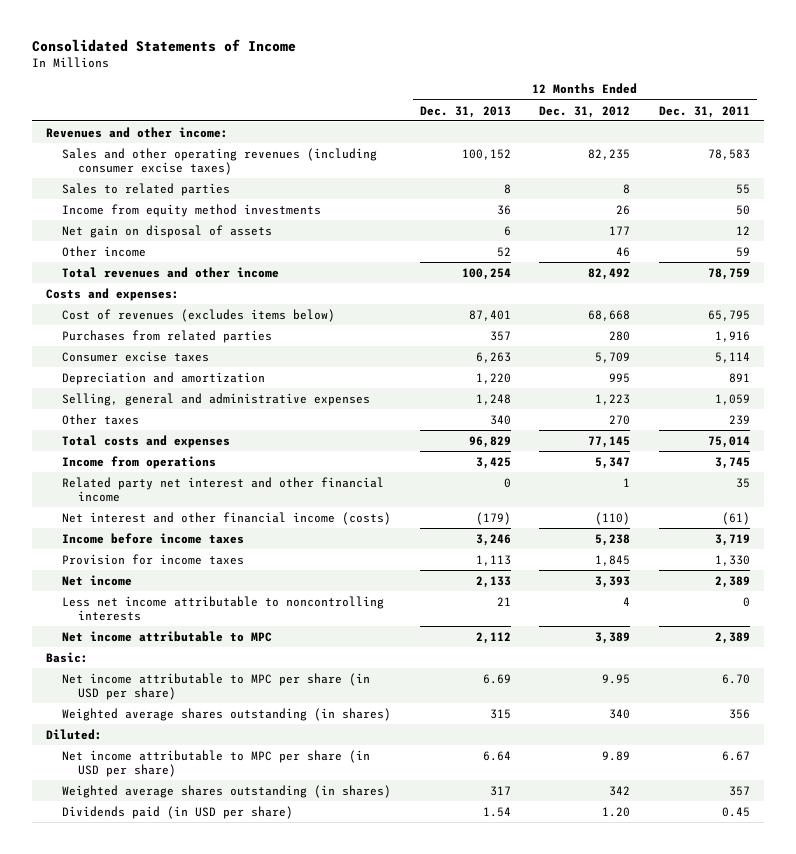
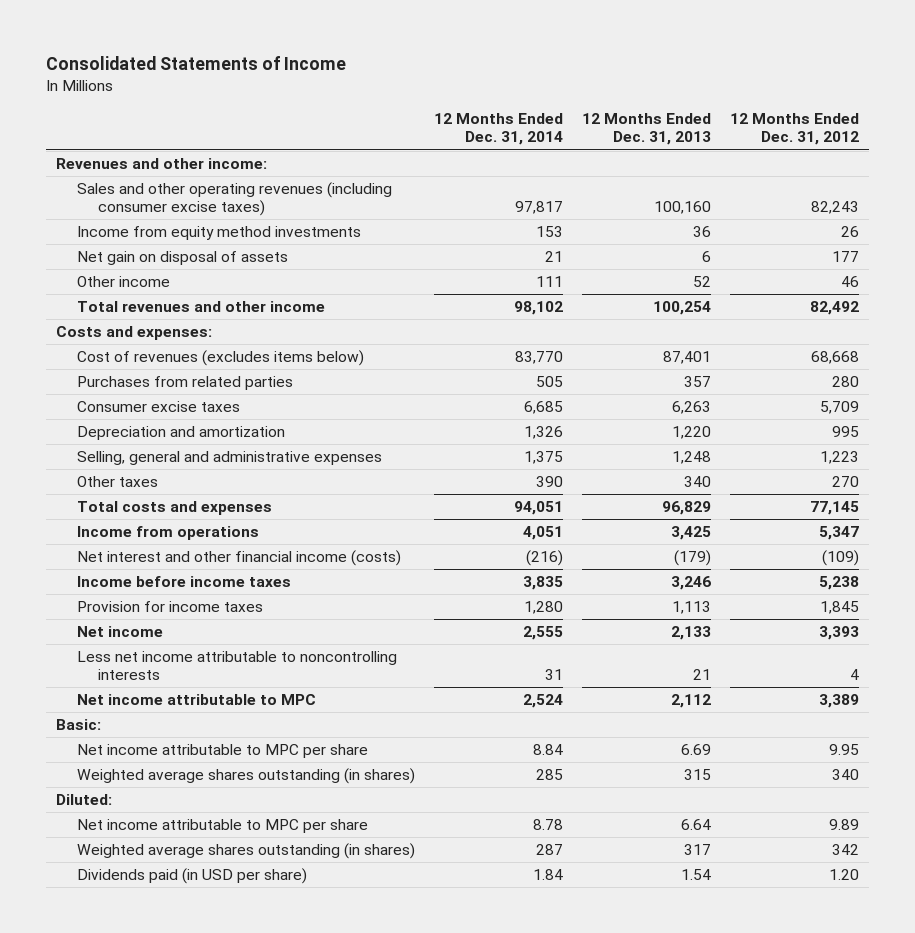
[658,105,750,118] Dec. 31, 2011 -> none
none -> [434,113,564,146] 12 Months Ended Dec. 31, 2014
[62,182,231,196] Sales to related parties -> none
[461,148,511,160] 100,152 -> [654,201,712,215] 100,160
[588,148,631,160] 82,235 -> [811,201,860,215] 82,243
[62,476,385,502] Related party net interest and other financial income -> none
[595,511,631,525] (110) -> [822,550,860,567] (109)
[62,672,371,700] Net income attributable to MPC per share (in USD per share) -> [76,744,368,759] Net income attributable to MPC per share
[62,749,371,777] Net income attributable to MPC per share (in USD per share) -> [76,819,368,834] Net income attributable to MPC per share

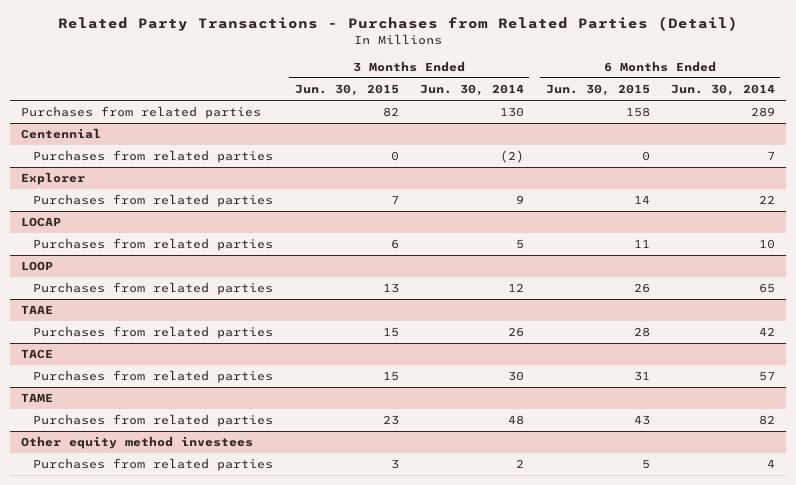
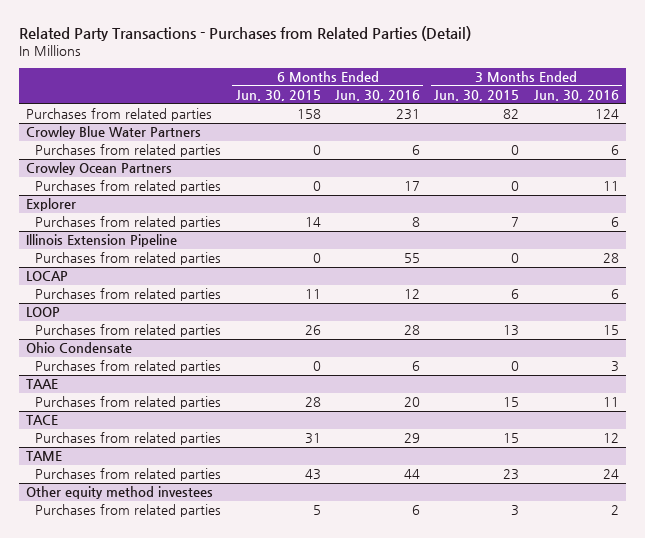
[420,84,525,97] Jun. 30, 2014 -> none
[670,84,775,97] Jun. 30, 2014 -> none
none -> [334,89,420,101] Jun. 30, 2016
none -> [533,89,619,101] Jun. 30, 2016
[21,128,102,140] Centennial -> none
none -> [26,126,202,140] Crowley Blue Water Partners
none -> [26,162,173,176] Crowley Ocean Partners
none -> [35,180,222,194] Purchases from related parties
none -> [26,234,178,248] Illinois Extension Pipeline
none -> [35,252,222,266] Purchases from related parties
none -> [26,342,133,354] Ohio Condensate
none -> [35,360,222,374] Purchases from related parties

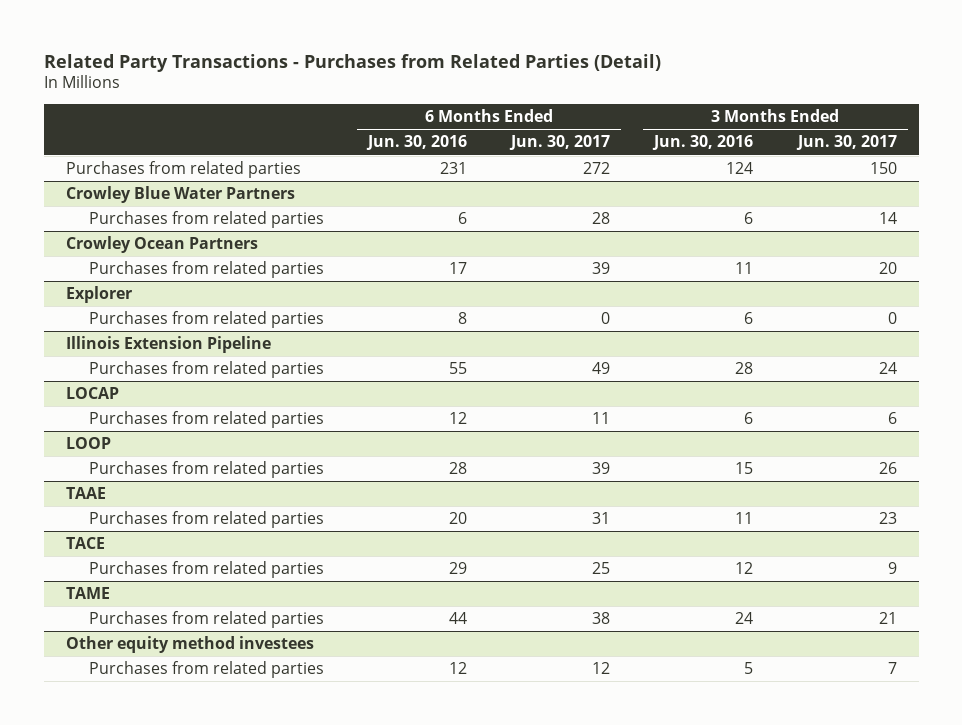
[235,89,321,101] Jun. 30, 2015 -> none
[434,89,520,101] Jun. 30, 2015 -> none
none -> [509,135,611,151] Jun. 30, 2017
none -> [795,135,897,151] Jun. 30, 2017
[26,342,133,354] Ohio Condensate -> none
[35,360,222,374] Purchases from related parties -> none
[411,505,420,516] 6 -> [449,662,468,675] 12
[610,505,619,516] 2 -> [744,662,754,675] 5

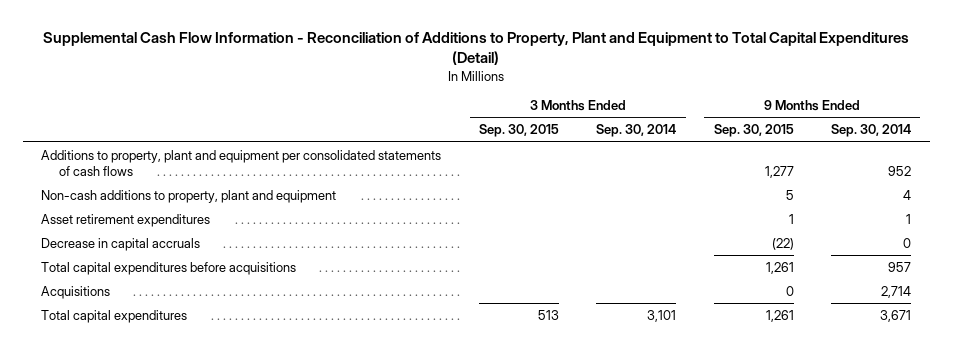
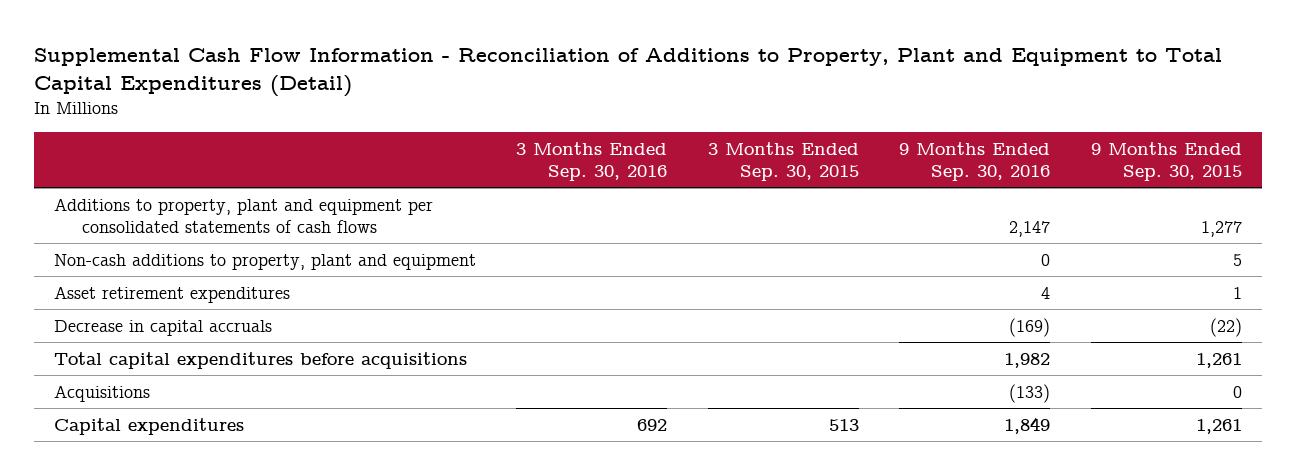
[596,124,677,138] Sep. 30, 2014 -> none
[831,124,912,138] Sep. 30, 2014 -> none
none -> [516,141,668,182] 3 Months Ended Sep. 30, 2016
none -> [899,141,1051,182] 9 Months Ended Sep. 30, 2016
[41,309,188,323] Total capital expenditures -> [54,417,245,435] Capital expenditures

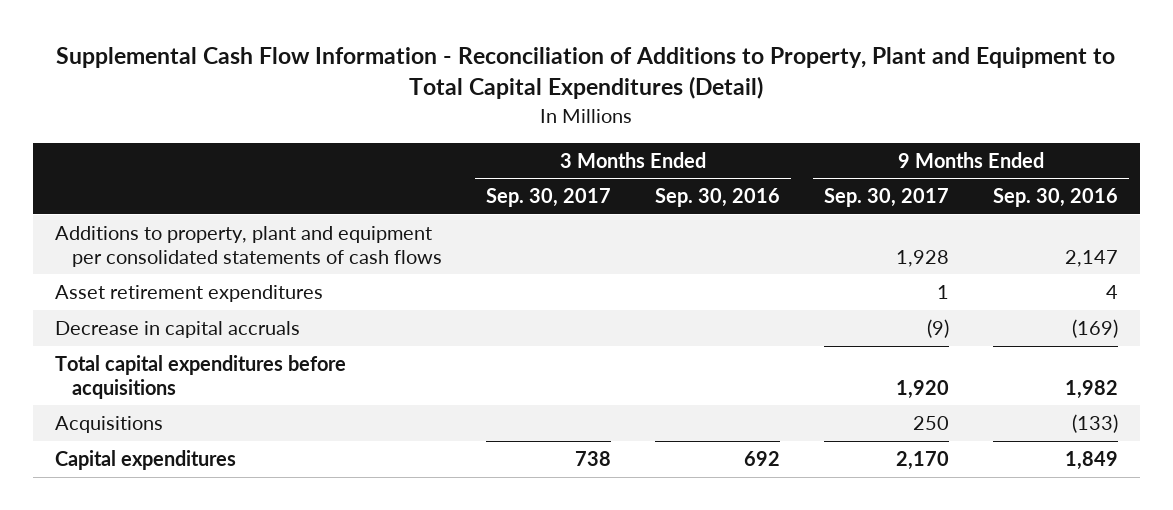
[707,141,859,182] 3 Months Ended Sep. 30, 2015 -> none
[1090,141,1242,182] 9 Months Ended Sep. 30, 2015 -> none
none -> [485,188,611,208] Sep. 30, 2017
none -> [823,188,949,208] Sep. 30, 2017
[54,253,477,270] Non-cash additions to property, plant and equipment -> none

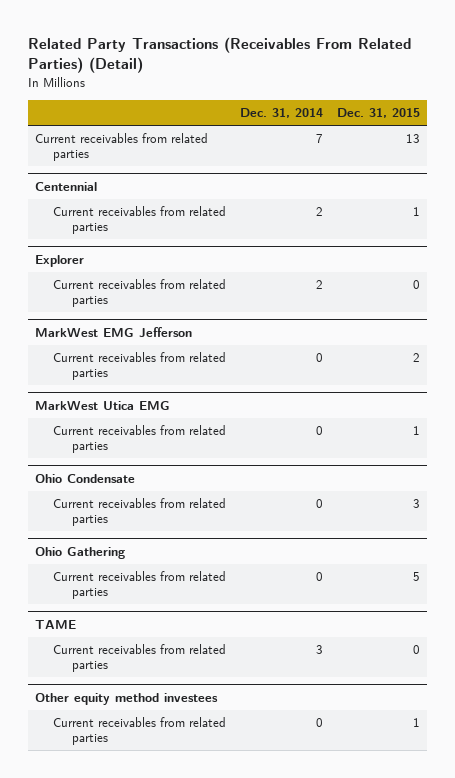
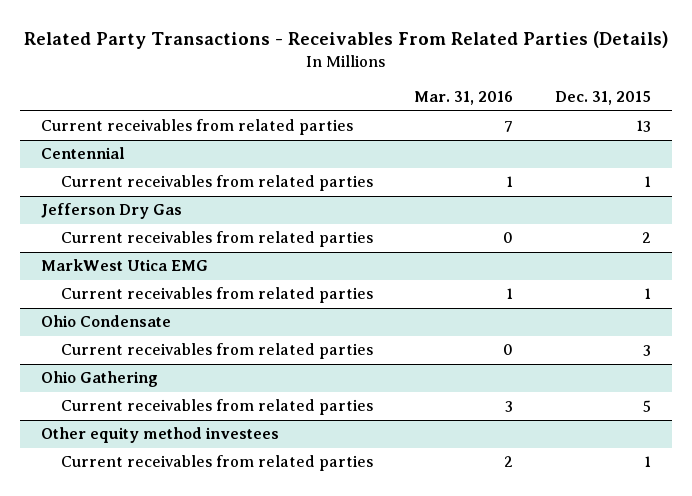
[28,36,412,74] Related Party Transactions (Receivables From Related Parties) (Detail) -> [24,31,670,50] Related Party Transactions - Receivables From Related Parties (Details)
[240,108,324,119] Dec. 31, 2014 -> none
none -> [414,91,514,106] Mar. 31, 2016
[35,254,85,267] Explorer -> none
[53,279,227,308] Current receivables from related parties -> none
[35,326,193,337] MarkWest EMG Jefferson -> [40,203,182,220] Jefferson Dry Gas
[35,619,77,629] TAME -> none
[53,644,227,673] Current receivables from related parties -> none

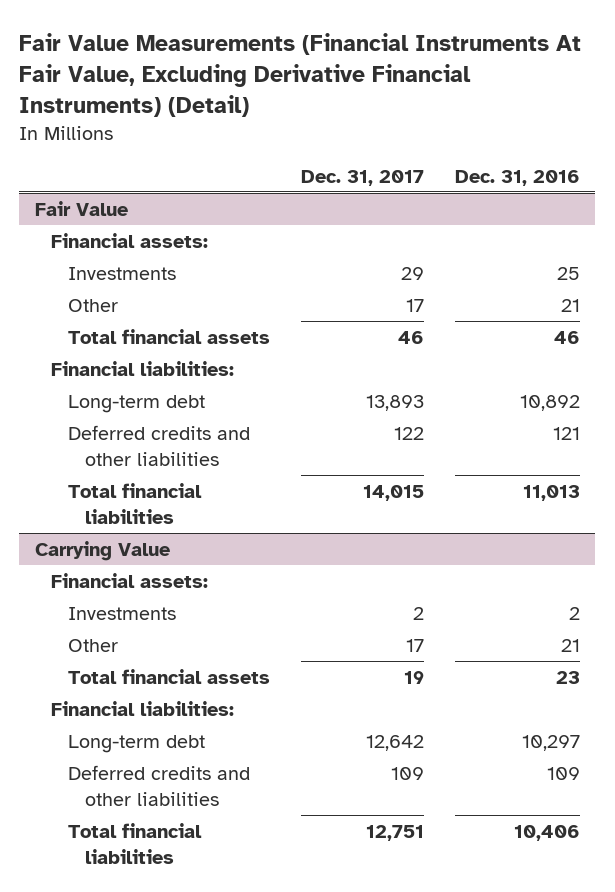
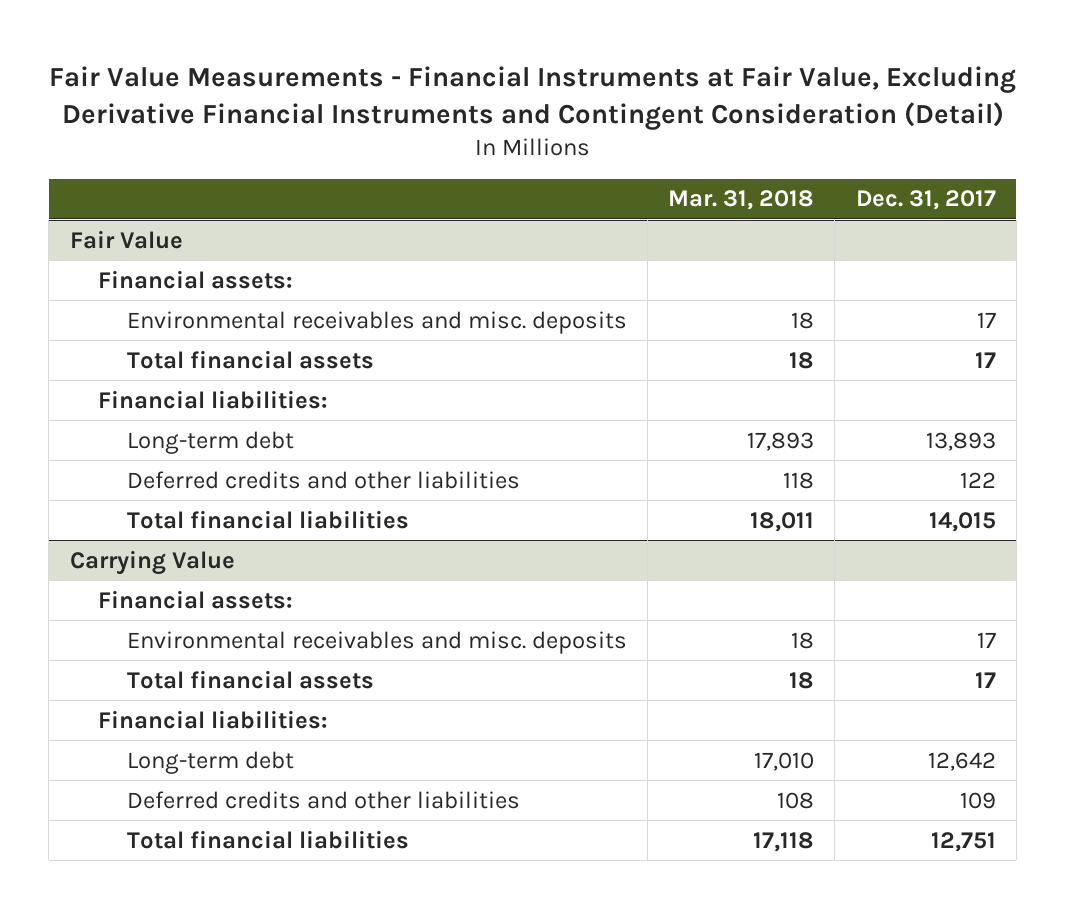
[19,32,582,117] Fair Value Measurements (Financial Instruments At Fair Value, Excluding Derivative Financial Instruments) (Detail) -> [48,65,1016,130] Fair Value Measurements - Financial Instruments at Fair Value, Excluding Derivative Financial Instruments and Contingent Consideration (Detail)
[455,169,581,186] Dec. 31, 2016 -> none
none -> [668,190,815,211] Mar. 31, 2018
[68,266,177,280] Investments -> none
[68,298,119,312] Other -> [126,310,627,334] Environmental receivables and misc. deposits
[398,330,425,344] 46 -> [974,351,996,368] 17
[68,606,177,620] Investments -> none
[68,638,119,652] Other -> [126,630,627,654] Environmental receivables and misc. deposits
[404,670,425,684] 19 -> [974,671,996,688] 17

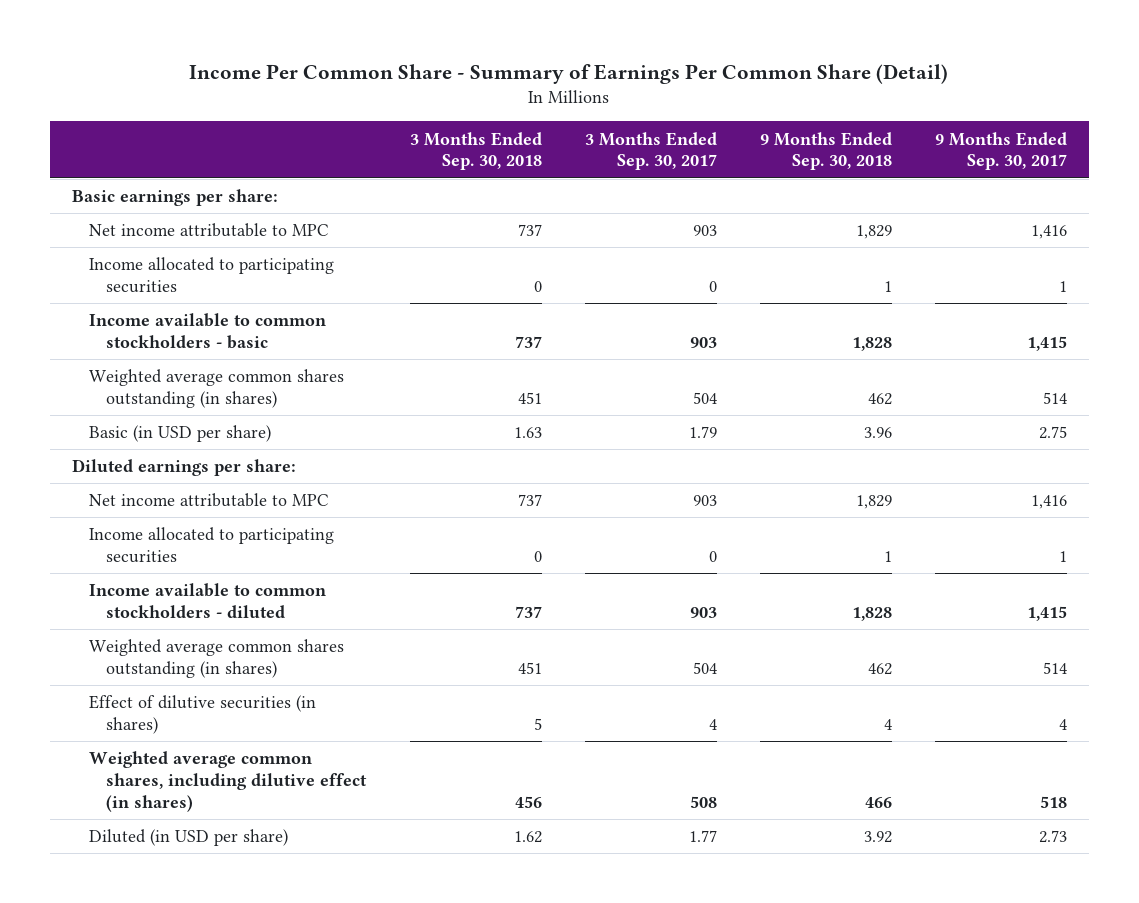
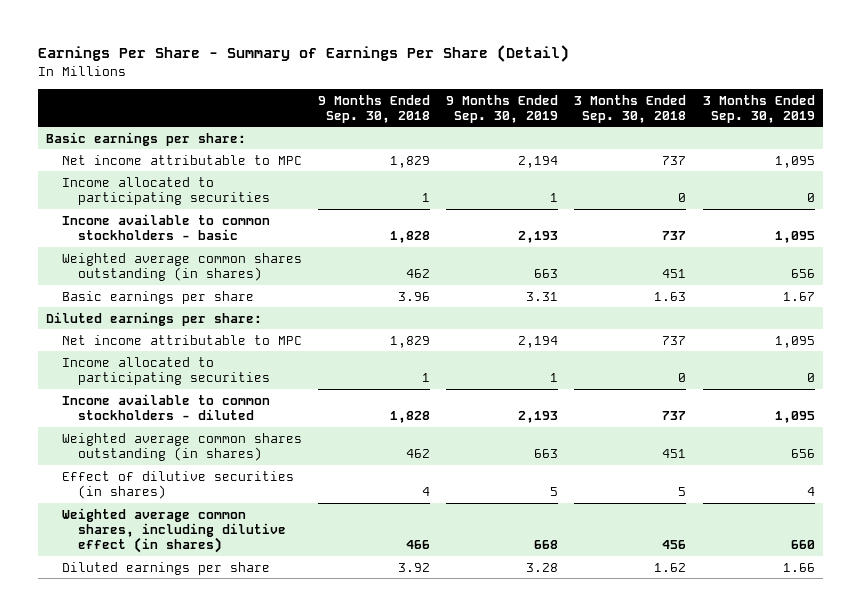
[189,63,949,84] Income Per Common Share - Summary of Earnings Per Common Share (Detail) -> [37,44,569,62] Earnings Per Share - Summary of Earnings Per Share (Detail)
[584,131,717,171] 3 Months Ended Sep. 30, 2017 -> none
[934,131,1067,171] 9 Months Ended Sep. 30, 2017 -> none
none -> [446,94,559,123] 9 Months Ended Sep. 30, 2019
none -> [702,94,815,123] 3 Months Ended Sep. 30, 2019
[89,425,272,443] Basic (in USD per share) -> [61,290,254,304] Basic earnings per share
[89,829,289,847] Diluted (in USD per share) -> [61,561,270,575] Diluted earnings per share

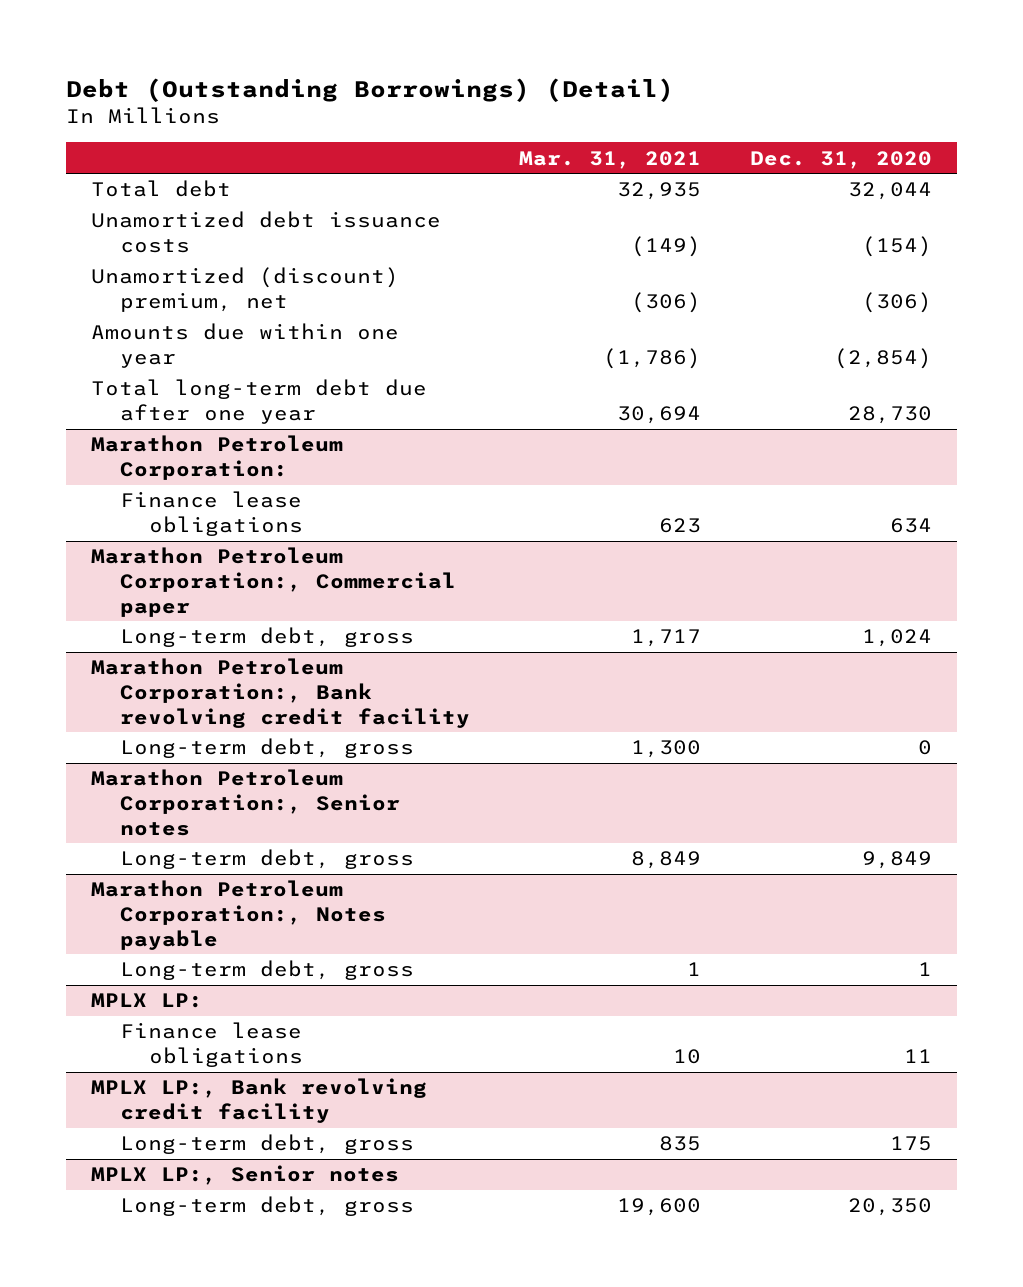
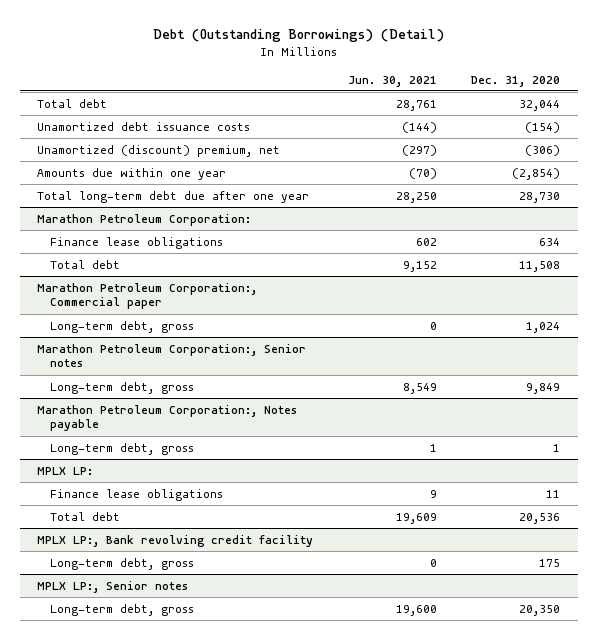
[519,150,702,169] Mar. 31, 2021 -> none
none -> [347,75,437,87] Jun. 30, 2021
none -> [49,259,120,269] Total debt
[90,658,471,728] Marathon Petroleum Corporation:, Bank revolving credit facility -> none
[120,738,415,759] Long-term debt, gross -> none
none -> [49,511,120,521] Total debt

